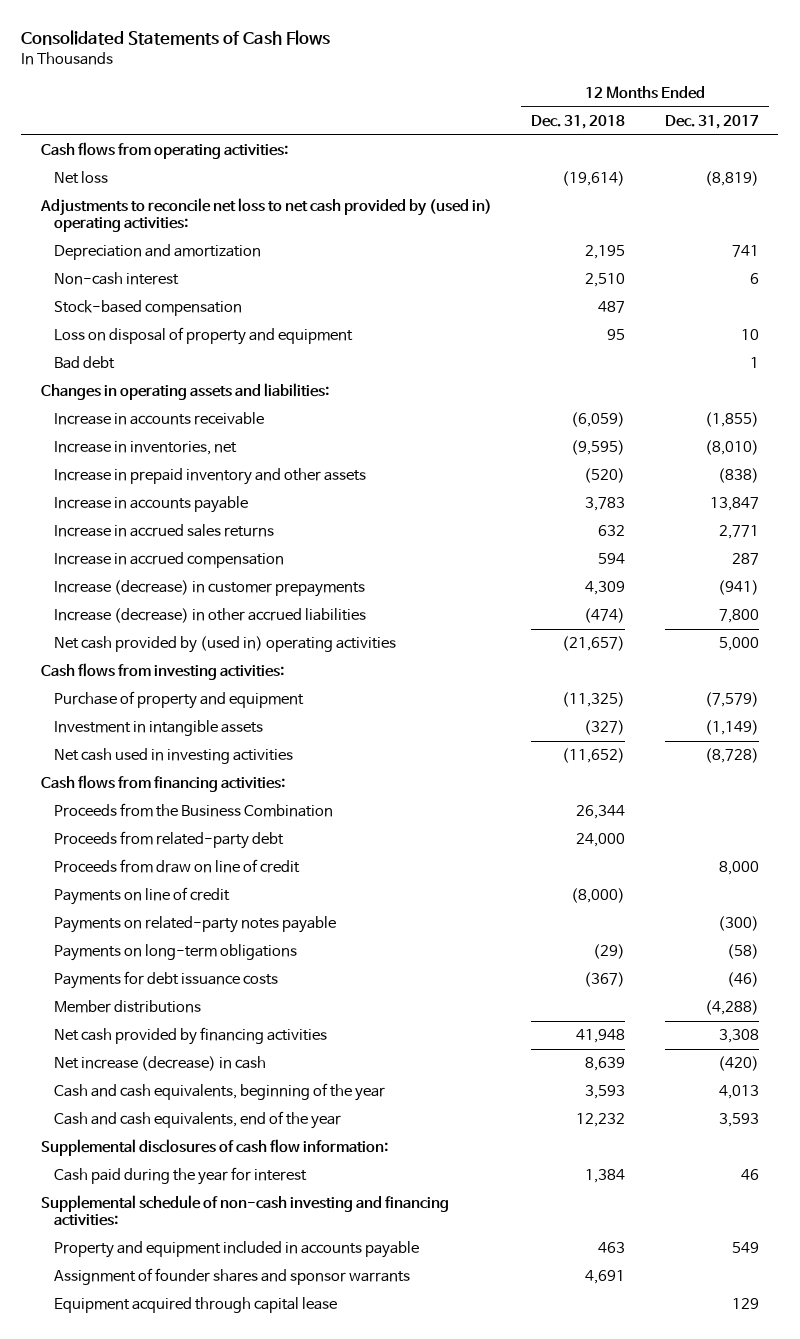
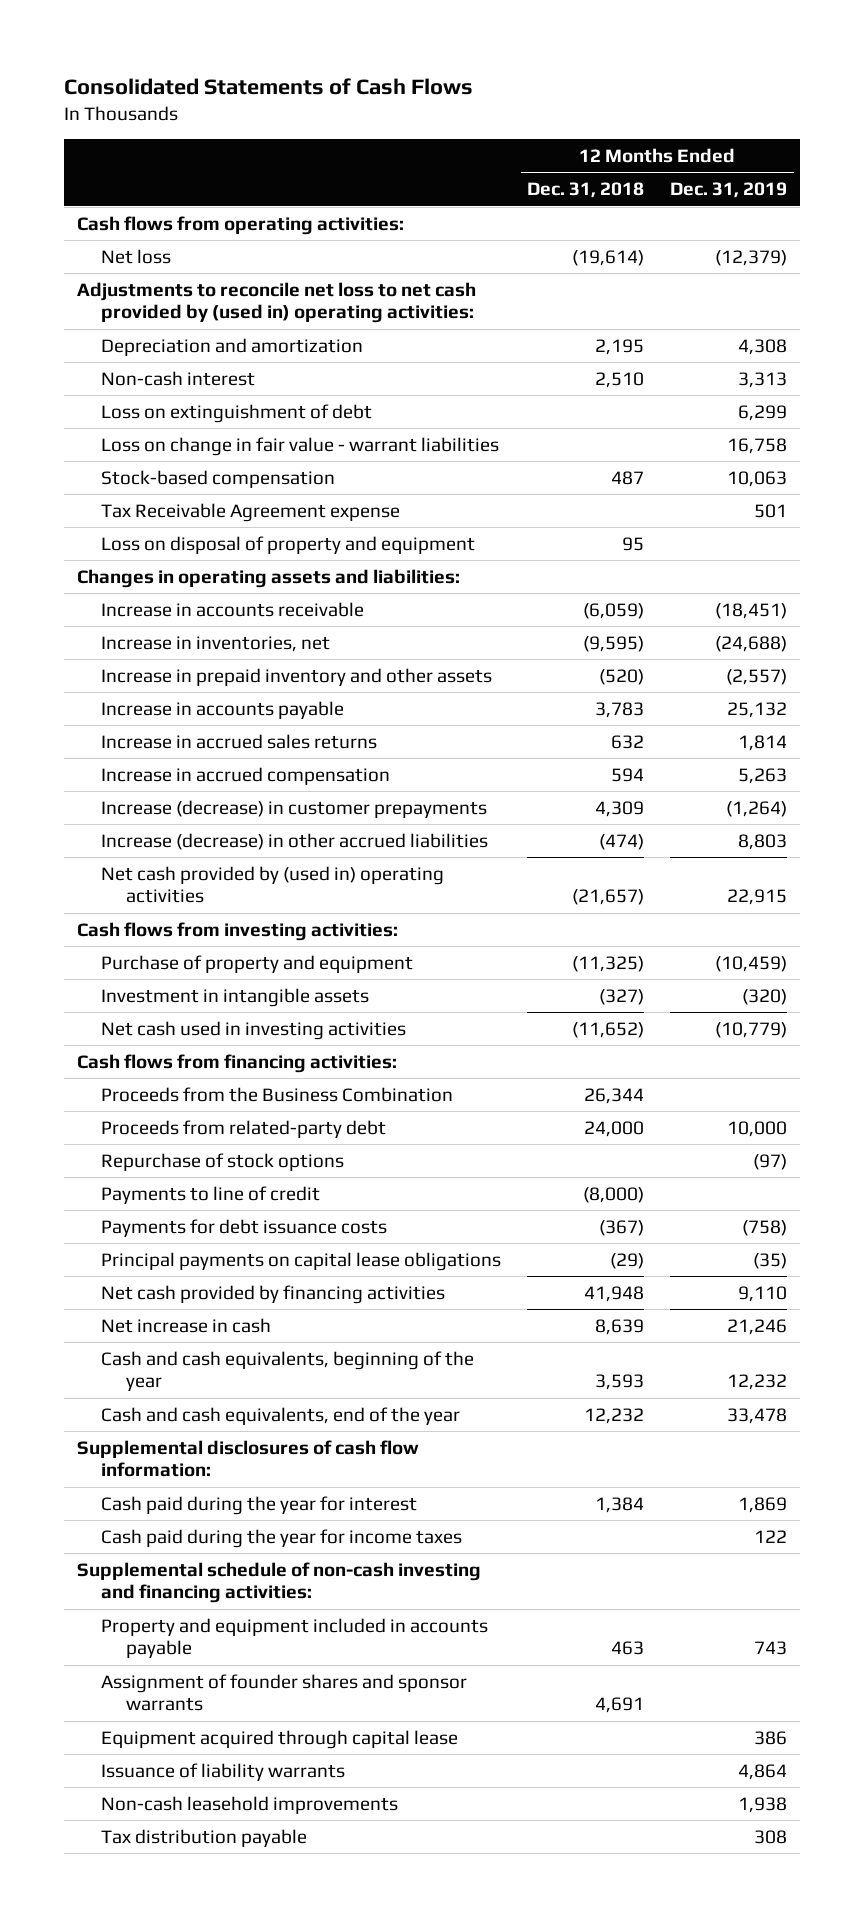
[664,115,759,130] Dec. 31, 2017 -> none
none -> [670,182,788,199] Dec. 31, 2019
none -> [101,403,373,423] Loss on extinguishment of debt
none -> [101,436,500,456] Loss on change in fair value - warrant liabilities
none -> [101,502,401,522] Tax Receivable Agreement expense
[54,356,116,370] Bad debt -> none
[54,859,301,874] Proceeds from draw on line of credit -> none
[54,916,337,934] Payments on related-party notes payable -> none
[54,944,298,962] Payments on long-term obligations -> none
none -> [101,1152,345,1171] Repurchase of stock options
[54,887,231,906] Payments on line of credit -> [101,1185,321,1204] Payments to line of credit
[54,1000,202,1014] Member distributions -> none
none -> [101,1251,502,1271] Principal payments on capital lease obligations
[54,1056,267,1072] Net increase (decrease) in cash -> [101,1317,272,1333] Net increase in cash
none -> [101,1528,463,1548] Cash paid during the year for income taxes
none -> [101,1762,346,1781] Issuance of liability warrants
none -> [101,1795,399,1814] Non-cash leasehold improvements
none -> [101,1828,308,1847] Tax distribution payable

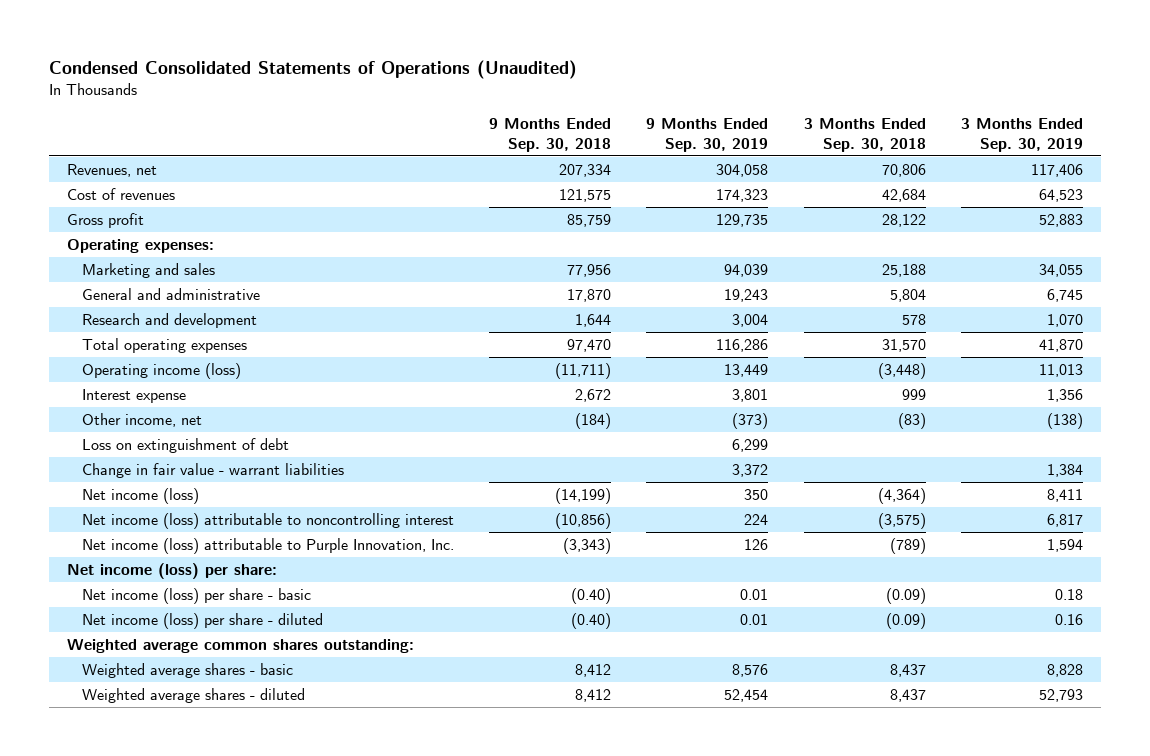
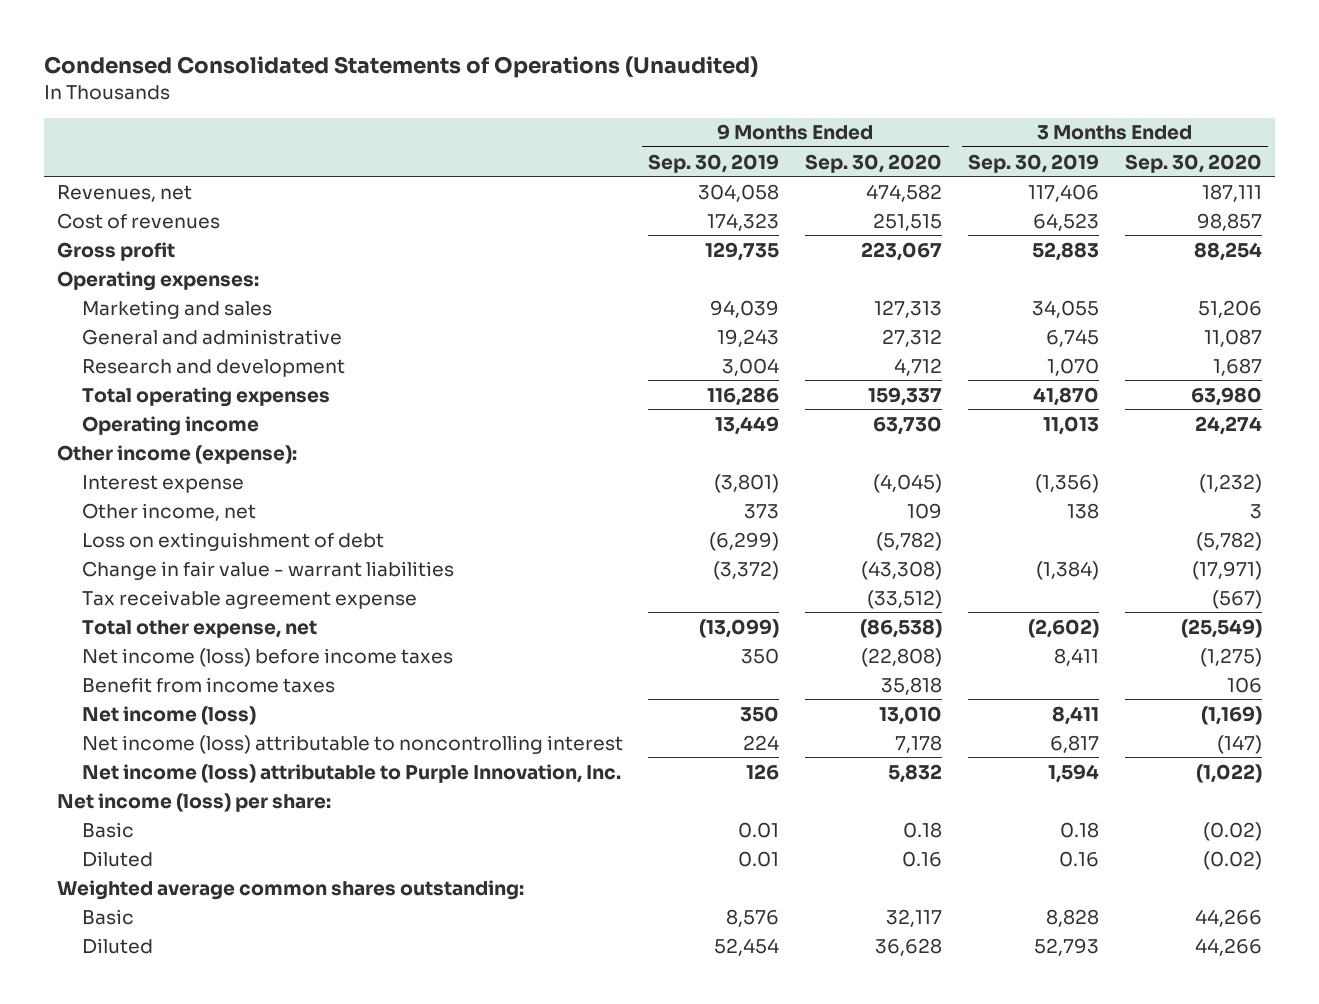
[488,117,611,152] 9 Months Ended Sep. 30, 2018 -> none
[803,117,926,152] 3 Months Ended Sep. 30, 2018 -> none
none -> [805,153,943,173] Sep. 30, 2020
none -> [1124,153,1262,173] Sep. 30, 2020
[81,363,241,380] Operating income (loss) -> [81,415,259,436] Operating income
none -> [56,444,297,464] Other income (expense):
[732,389,769,403] 3,801 -> [714,473,780,493] (3,801)
[1046,389,1083,403] 1,356 -> [1035,473,1100,493] (1,356)
[732,413,769,430] (373) -> [744,503,780,519] 373
[1046,413,1083,430] (138) -> [1067,502,1100,519] 138
[732,439,769,453] 6,299 -> [709,531,780,551] (6,299)
[732,464,769,478] 3,372 -> [713,560,780,580] (3,372)
[1046,464,1083,478] 1,384 -> [1036,560,1100,580] (1,384)
none -> [81,589,417,609] Tax receivable agreement expense
none -> [81,619,317,638] Total other expense, net
none -> [81,647,453,667] Net income (loss) before income taxes
none -> [81,676,335,693] Benefit from income taxes
[81,588,311,605] Net income (loss) per share - basic -> [81,821,134,838] Basic
[81,613,323,630] Net income (loss) per share - diluted -> [81,850,153,867] Diluted
[81,663,293,679] Weighted average shares - basic -> [81,908,134,925] Basic
[81,688,305,704] Weighted average shares - diluted -> [81,937,153,954] Diluted

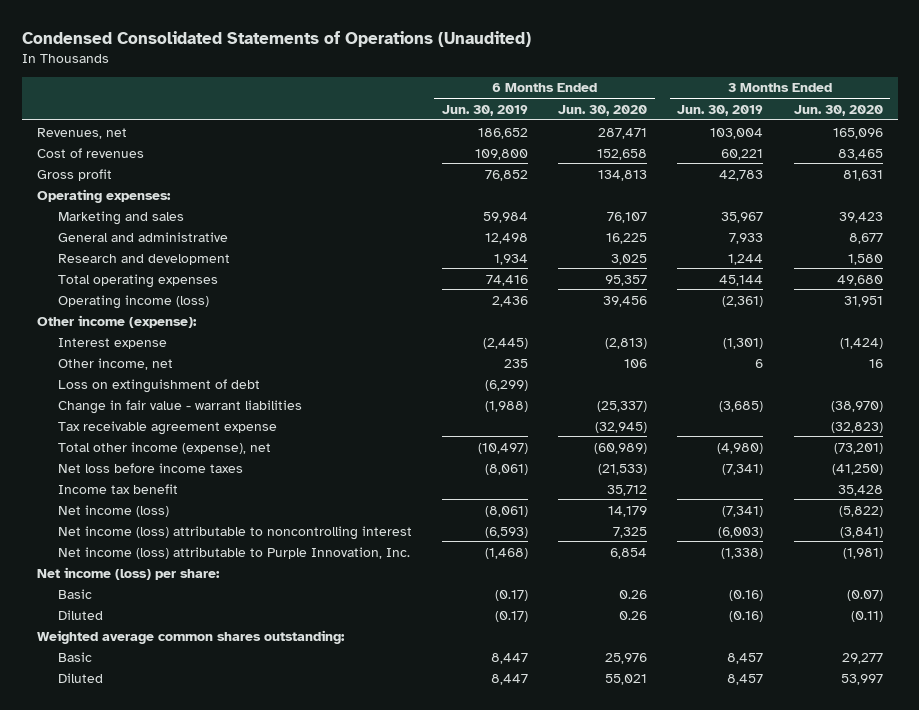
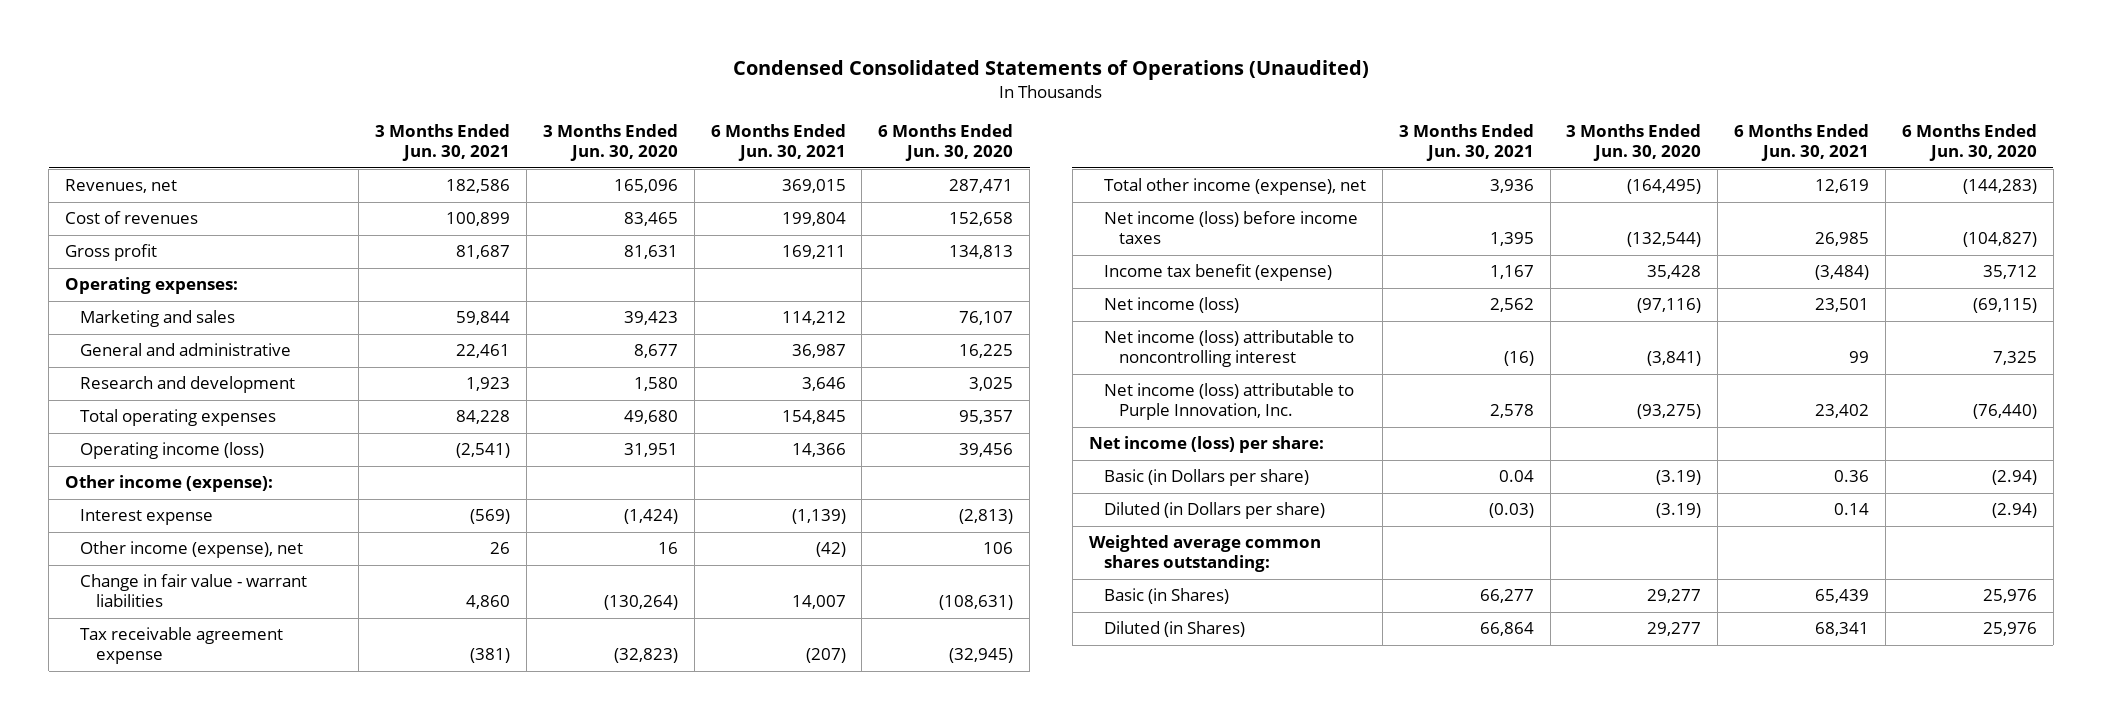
[441,104,528,116] Jun. 30, 2019 -> none
[677,104,764,116] Jun. 30, 2019 -> none
none -> [375,124,511,162] 3 Months Ended Jun. 30, 2021
none -> [710,124,846,162] 6 Months Ended Jun. 30, 2021
[57,378,260,393] Loss on extinguishment of debt -> none
[57,357,173,370] Other income, net -> [80,541,304,559] Other income (expense), net
[597,400,648,412] (25,337) -> [939,595,1014,611] (108,631)
[830,400,883,412] (38,970) -> [603,595,678,611] (130,264)
[594,442,648,454] (60,989) -> [1962,179,2037,195] (144,283)
[833,442,883,454] (73,201) -> [1627,179,1702,195] (164,495)
[57,462,243,473] Net loss before income taxes -> [1103,211,1358,245] Net income (loss) before income taxes
[598,463,648,475] (21,533) -> [1962,232,2037,248] (104,827)
[831,463,883,475] (41,250) -> [1627,232,1702,248] (132,544)
[57,483,178,494] Income tax benefit -> [1103,264,1332,282] Income tax benefit (expense)
[608,505,648,517] 14,179 -> [1972,298,2037,314] (69,115)
[838,505,883,517] (5,822) -> [1637,298,1702,314] (97,116)
[610,547,648,559] 6,854 -> [1972,404,2037,420] (76,440)
[842,547,883,559] (1,981) -> [1637,404,1702,420] (93,275)
[57,588,92,599] Basic -> [1103,469,1309,487] Basic (in Dollars per share)
[619,589,648,599] 0.26 -> [1991,470,2037,486] (2.94)
[846,589,883,601] (0.07) -> [1656,470,1702,486] (3.19)
[57,609,103,620] Diluted -> [1103,502,1325,520] Diluted (in Dollars per share)
[619,610,648,620] 0.26 -> [1991,503,2037,519] (2.94)
[850,610,883,622] (0.11) -> [1656,503,1702,519] (3.19)
[57,651,92,662] Basic -> [1103,588,1229,605] Basic (in Shares)
[57,672,103,683] Diluted -> [1103,621,1245,638] Diluted (in Shares)
[605,673,648,685] 55,021 -> [1982,622,2037,637] 25,976
[840,673,883,685] 53,997 -> [1647,622,1702,637] 29,277

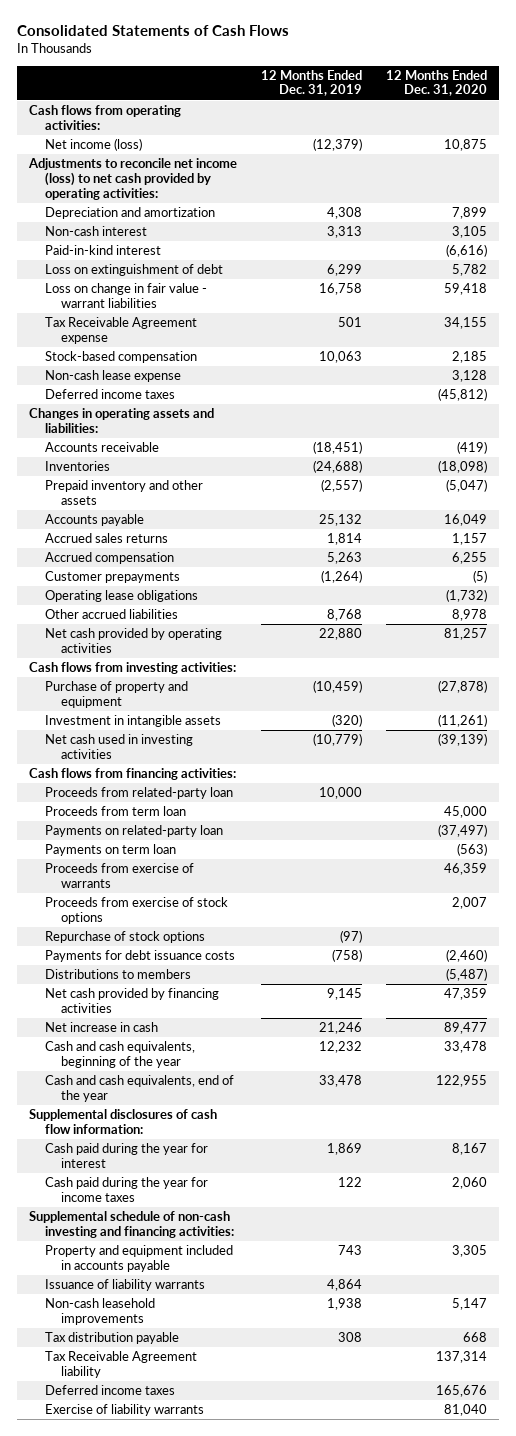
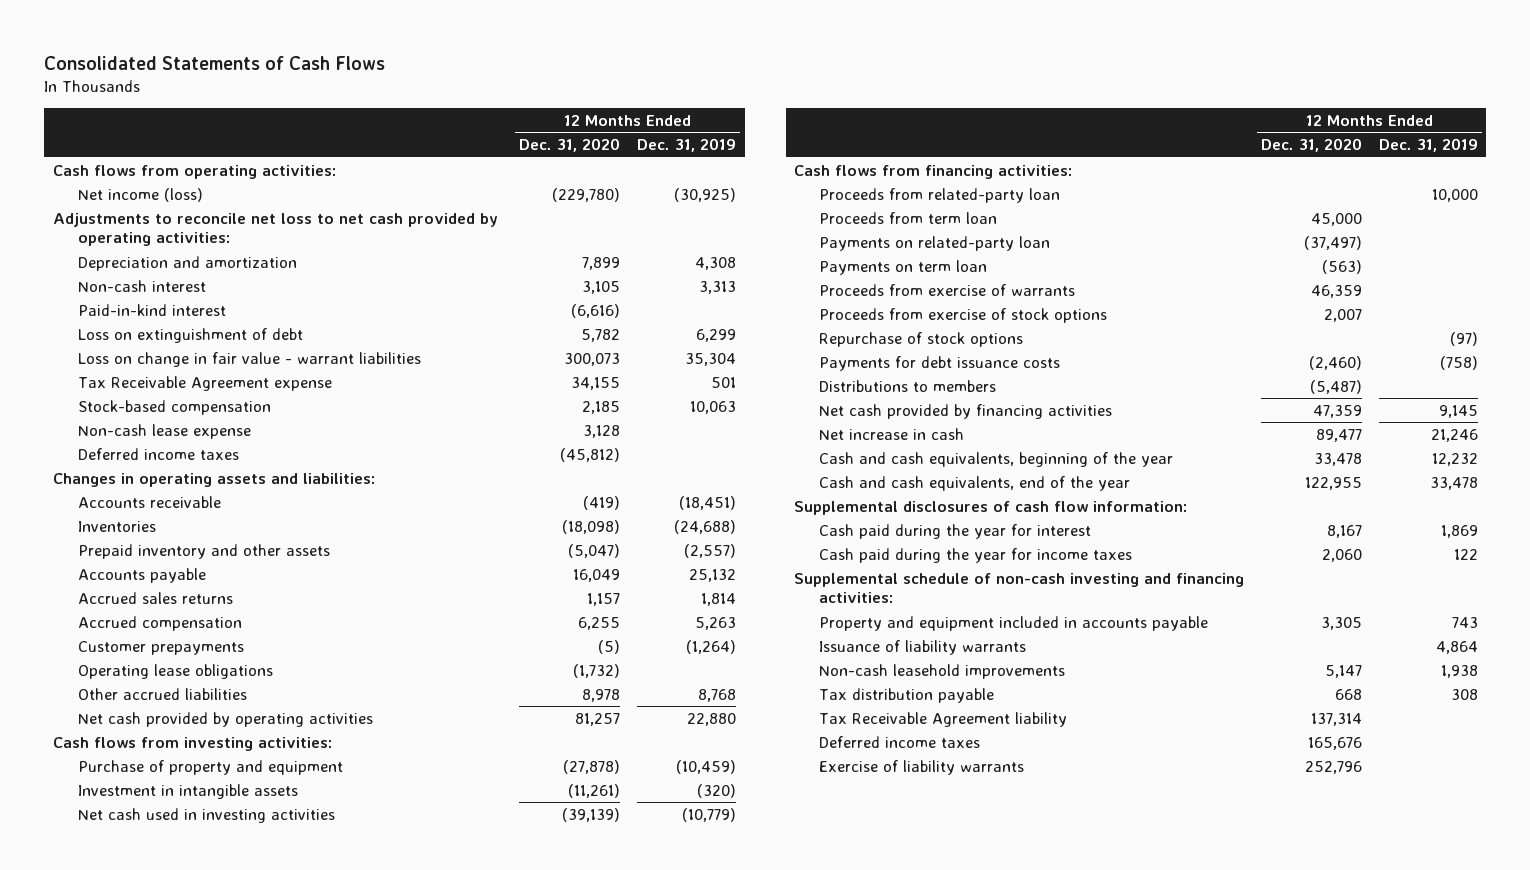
[312,138,362,152] (12,379) -> [674,187,737,202] (30,925)
[443,139,487,152] 10,875 -> [552,187,621,202] (229,780)
[27,158,237,200] Adjustments to reconcile net income (loss) to net cash provided by operating activities: -> [52,212,498,247] Adjustments to reconcile net loss to net cash provided by operating activities:
[318,283,362,296] 16,758 -> [685,352,737,366] 35,304
[443,283,487,296] 59,418 -> [564,352,621,366] 300,073
[443,1404,487,1417] 81,040 -> [1305,760,1363,774] 252,796

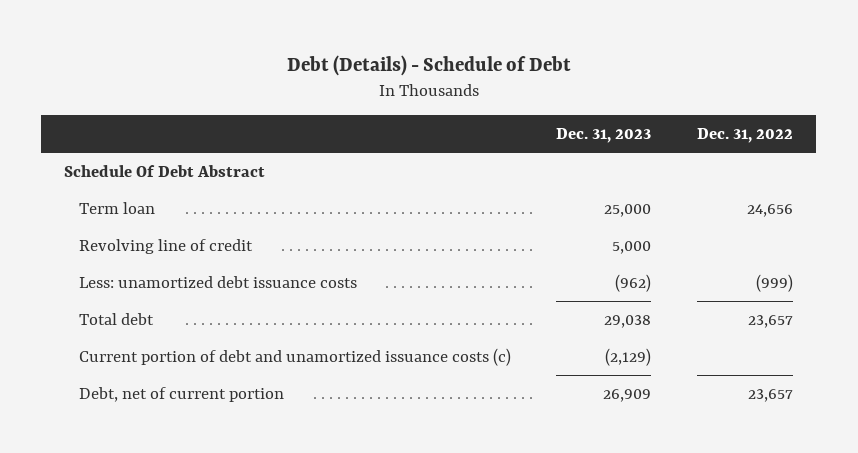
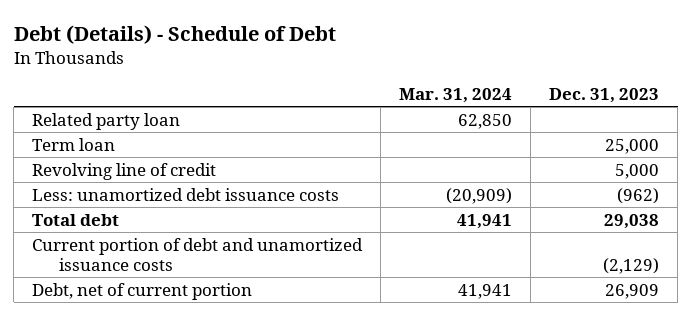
[697,127,794,143] Dec. 31, 2022 -> none
none -> [399,87,513,103] Mar. 31, 2024
[64,165,266,178] Schedule Of Debt Abstract -> none
none -> [32,112,181,130] Related party loan
[78,348,511,367] Current portion of debt and unamortized issuance costs (c) -> [32,237,364,271] Current portion of debt and unamortized issuance costs

